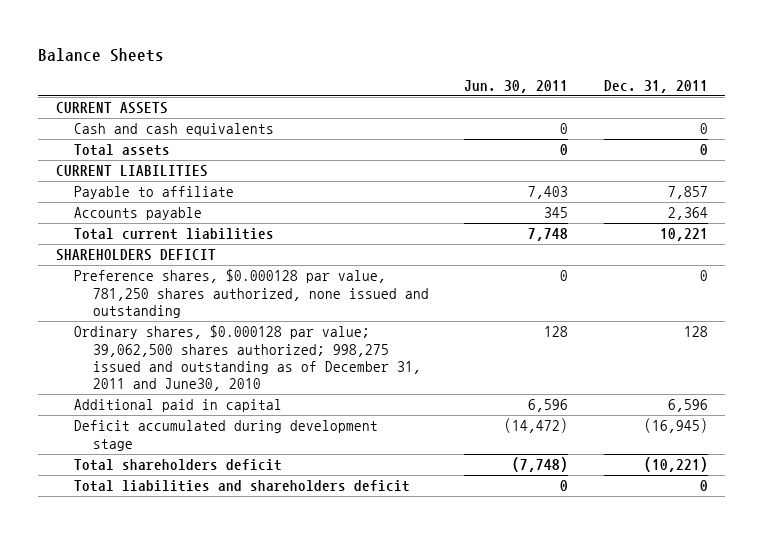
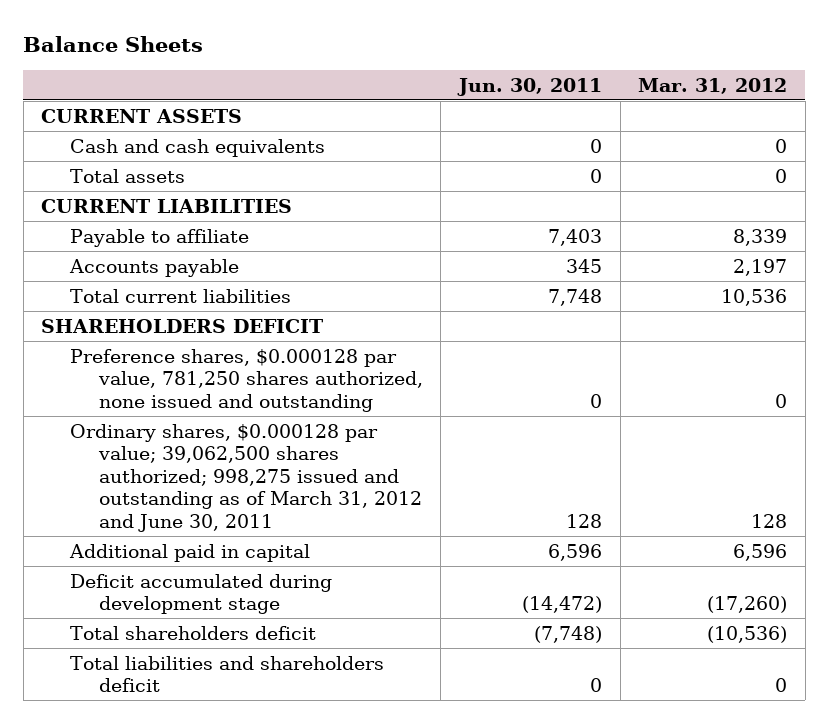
[603,79,708,93] Dec. 31, 2011 -> none
none -> [638,77,788,94] Mar. 31, 2012
[74,325,421,392] Ordinary shares, $0.000128 par value; 39,062,500 shares authorized; 998,275 issued and outstanding as of December 31, 2011 and June30, 2010 -> [70,423,422,532] Ordinary shares, $0.000128 par value; 39,062,500 shares authorized; 998,275 issued and outstanding as of March 31, 2012 and June 30, 2011

